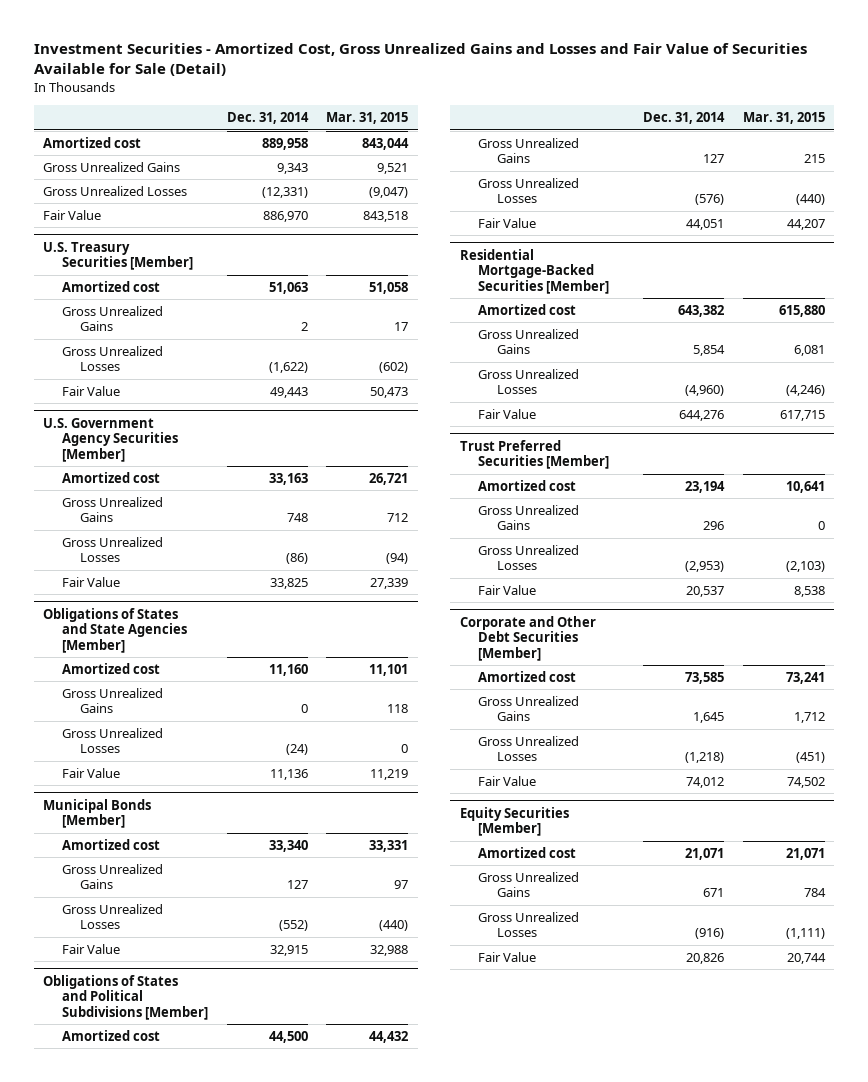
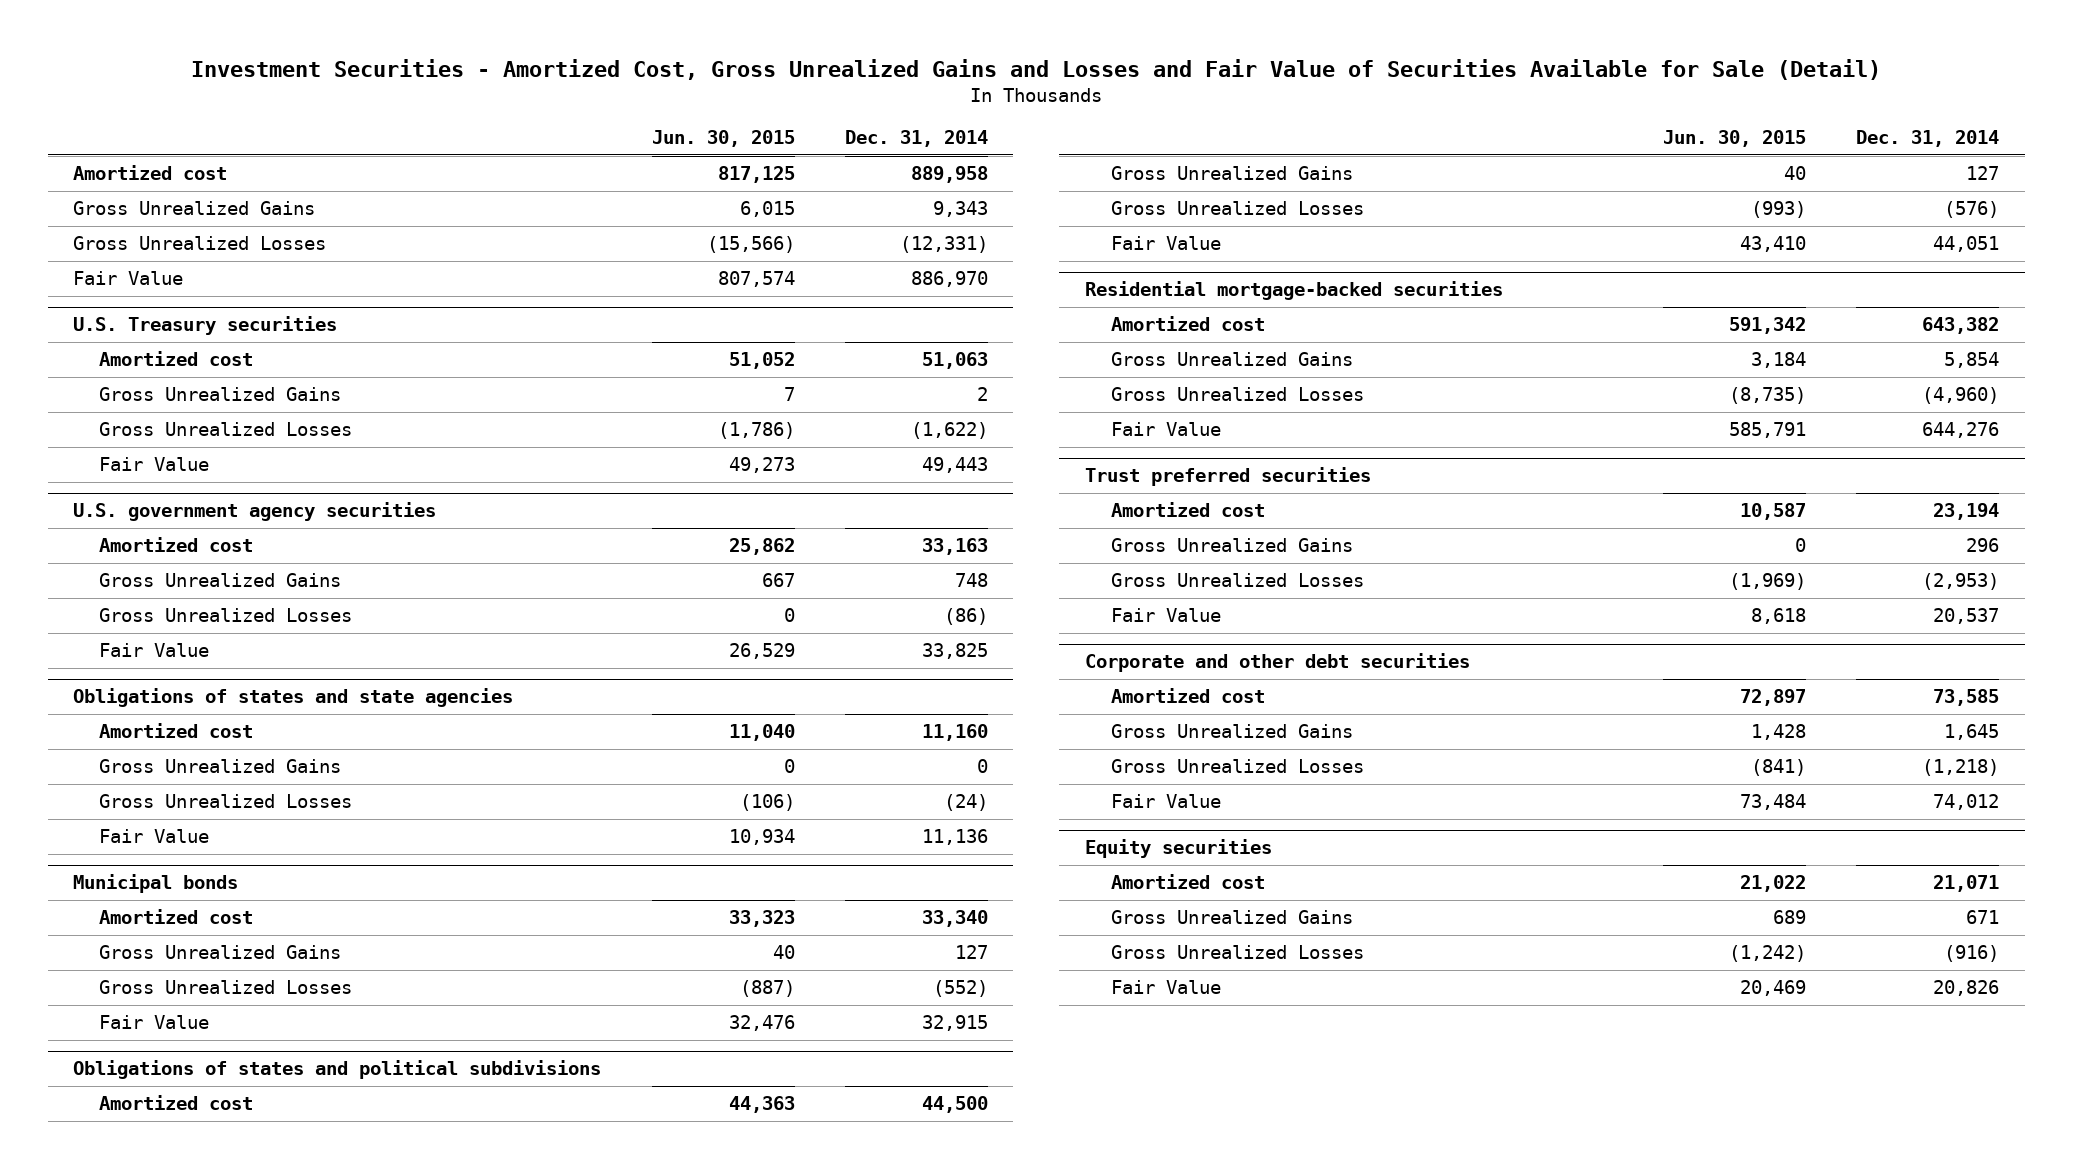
[326,111,409,124] Mar. 31, 2015 -> none
none -> [651,130,795,148] Jun. 30, 2015
[43,241,193,271] U.S. Treasury Securities [Member] -> [73,316,338,336] U.S. Treasury securities
[43,417,178,462] U.S. Government Agency Securities [Member] -> [73,502,437,522] U.S. government agency securities
[43,607,187,653] Obligations of States and State Agencies [Member] -> [73,688,514,708] Obligations of states and state agencies
[43,798,152,829] Municipal Bonds [Member] -> [73,874,239,894] Municipal bonds
[43,974,208,1020] Obligations of States and Political Subdivisions [Member] -> [73,1060,602,1080] Obligations of states and political subdivisions
[459,248,610,294] Residential Mortgage-Backed Securities [Member] -> [1084,281,1503,301] Residential mortgage-backed securities
[459,439,610,470] Trust Preferred Securities [Member] -> [1084,467,1371,487] Trust preferred securities
[459,615,596,661] Corporate and Other Debt Securities [Member] -> [1084,653,1470,673] Corporate and other debt securities
[459,806,569,837] Equity Securities [Member] -> [1084,839,1272,859] Equity securities

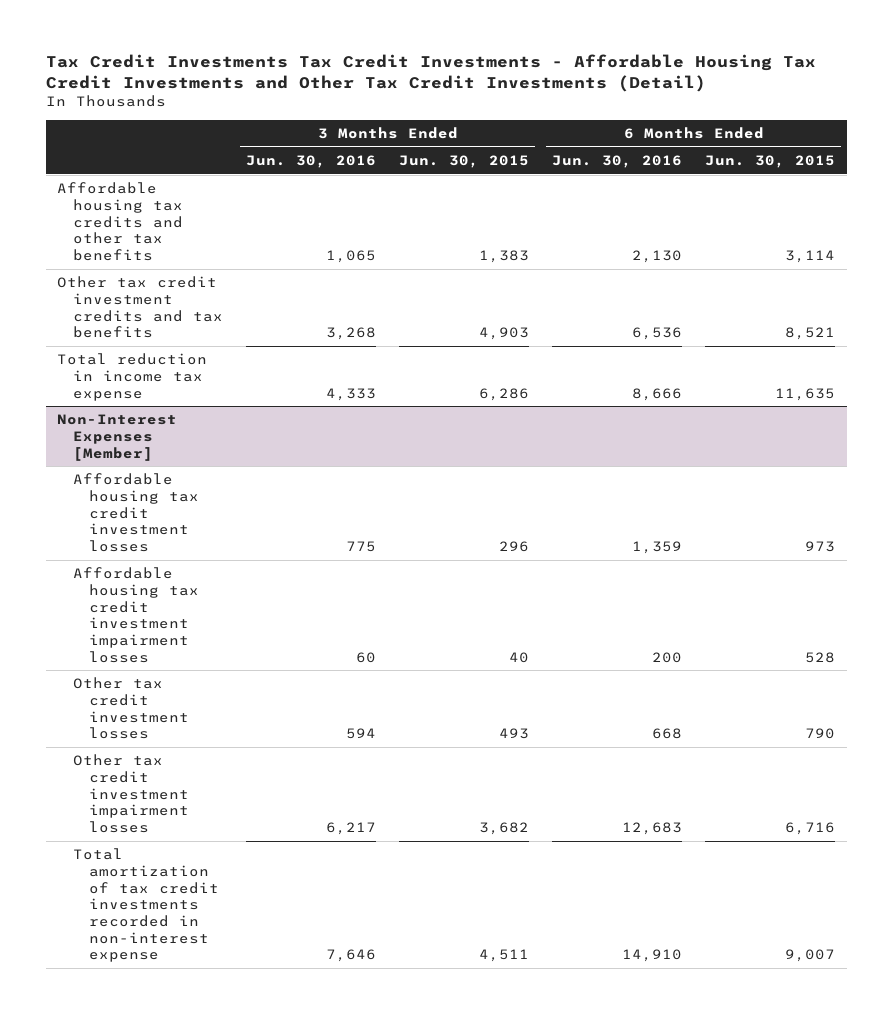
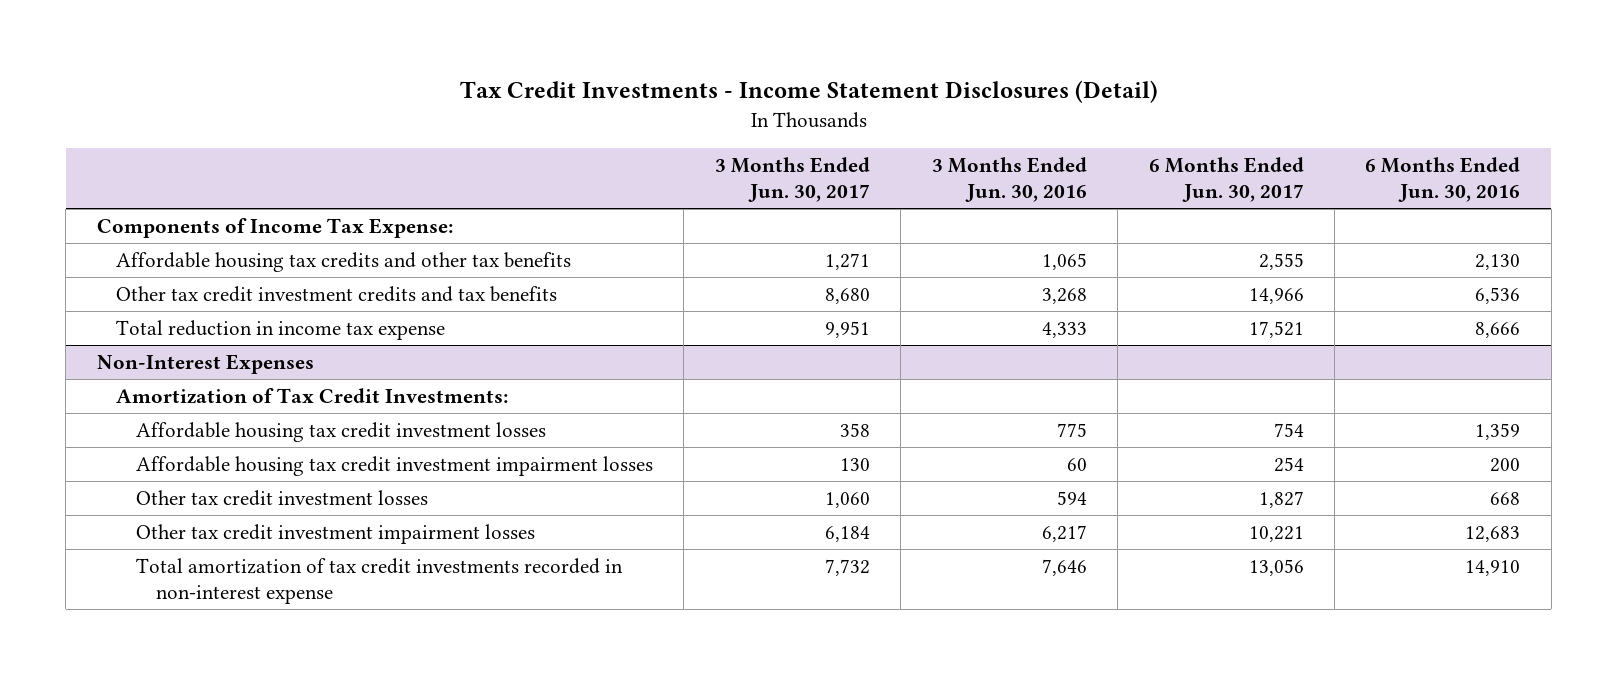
[45,53,816,92] Tax Credit Investments Tax Credit Investments - Affordable Housing Tax Credit Investments and Other Tax Credit Investments (Detail) -> [459,80,1158,104] Tax Credit Investments - Income Statement Disclosures (Detail)
[399,155,530,169] Jun. 30, 2015 -> none
[705,155,836,169] Jun. 30, 2015 -> none
none -> [714,156,870,202] 3 Months Ended Jun. 30, 2017
none -> [1148,156,1304,202] 6 Months Ended Jun. 30, 2017
none -> [96,217,453,238] Components of Income Tax Expense:
[57,414,178,461] Non-Interest Expenses [Member] -> [96,353,314,374] Non-Interest Expenses
none -> [116,387,509,404] Amortization of Tax Credit Investments:

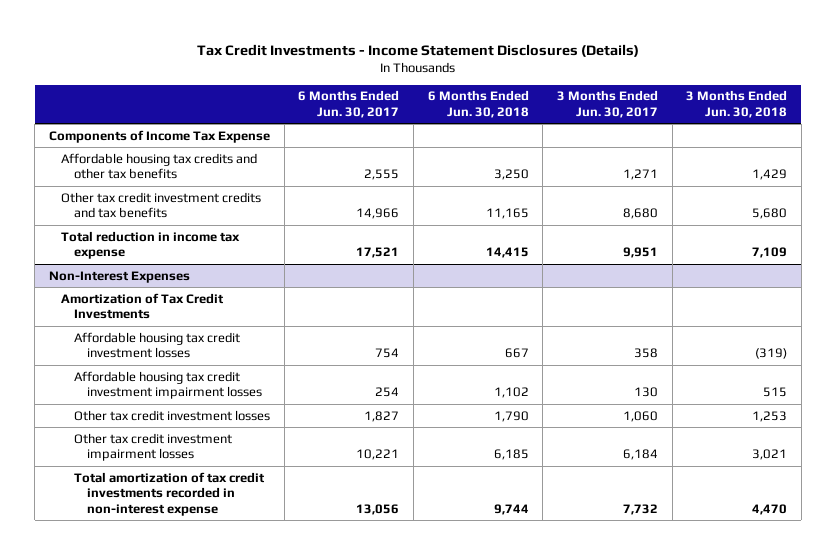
[459,80,1158,104] Tax Credit Investments - Income Statement Disclosures (Detail) -> [197,43,640,57] Tax Credit Investments - Income Statement Disclosures (Details)
[931,156,1087,202] 3 Months Ended Jun. 30, 2016 -> none
[1365,156,1521,202] 6 Months Ended Jun. 30, 2016 -> none
none -> [427,90,529,118] 6 Months Ended Jun. 30, 2018
none -> [686,90,788,118] 3 Months Ended Jun. 30, 2018
[96,217,453,238] Components of Income Tax Expense: -> [48,129,270,143] Components of Income Tax Expense
[116,387,509,404] Amortization of Tax Credit Investments: -> [61,292,225,320] Amortization of Tax Credit Investments

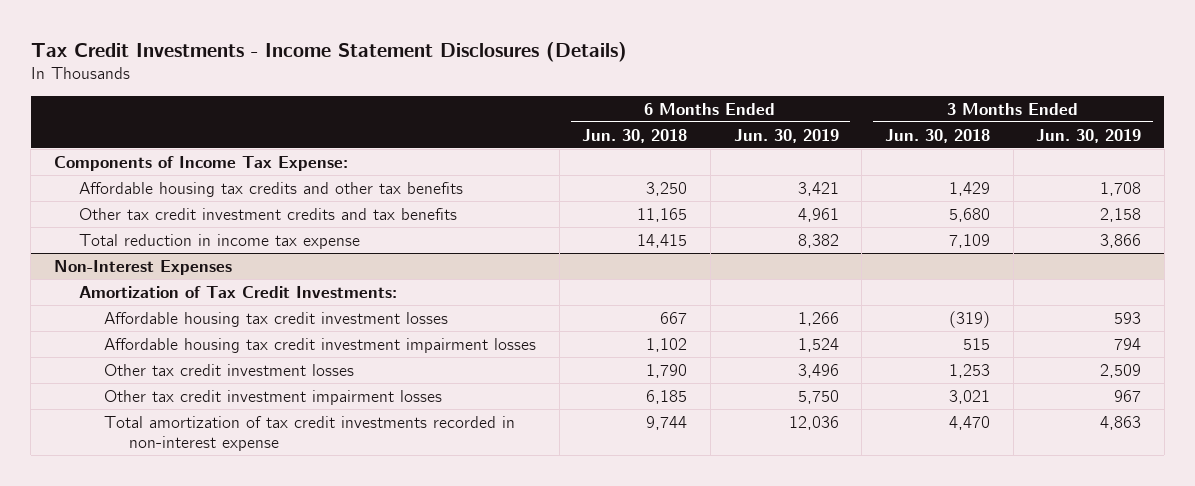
[298,90,400,118] 6 Months Ended Jun. 30, 2017 -> none
[556,90,658,118] 3 Months Ended Jun. 30, 2017 -> none
none -> [733,128,839,143] Jun. 30, 2019
none -> [1036,128,1142,143] Jun. 30, 2019
[48,129,270,143] Components of Income Tax Expense -> [53,155,348,171] Components of Income Tax Expense:
[61,292,225,320] Amortization of Tax Credit Investments -> [78,285,397,298] Amortization of Tax Credit Investments:

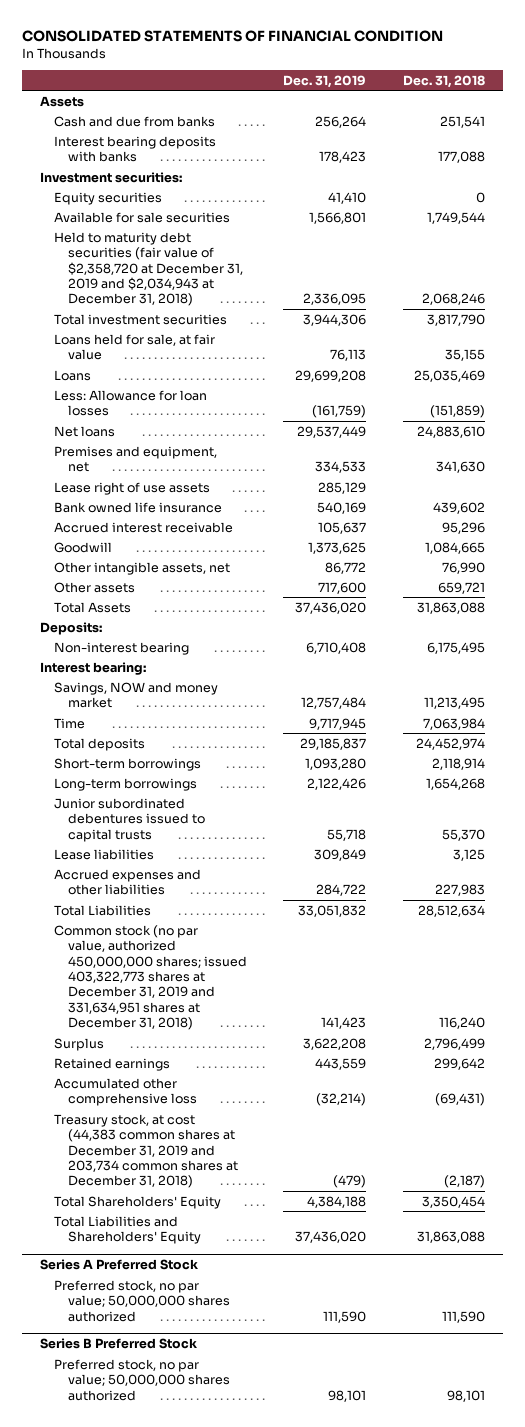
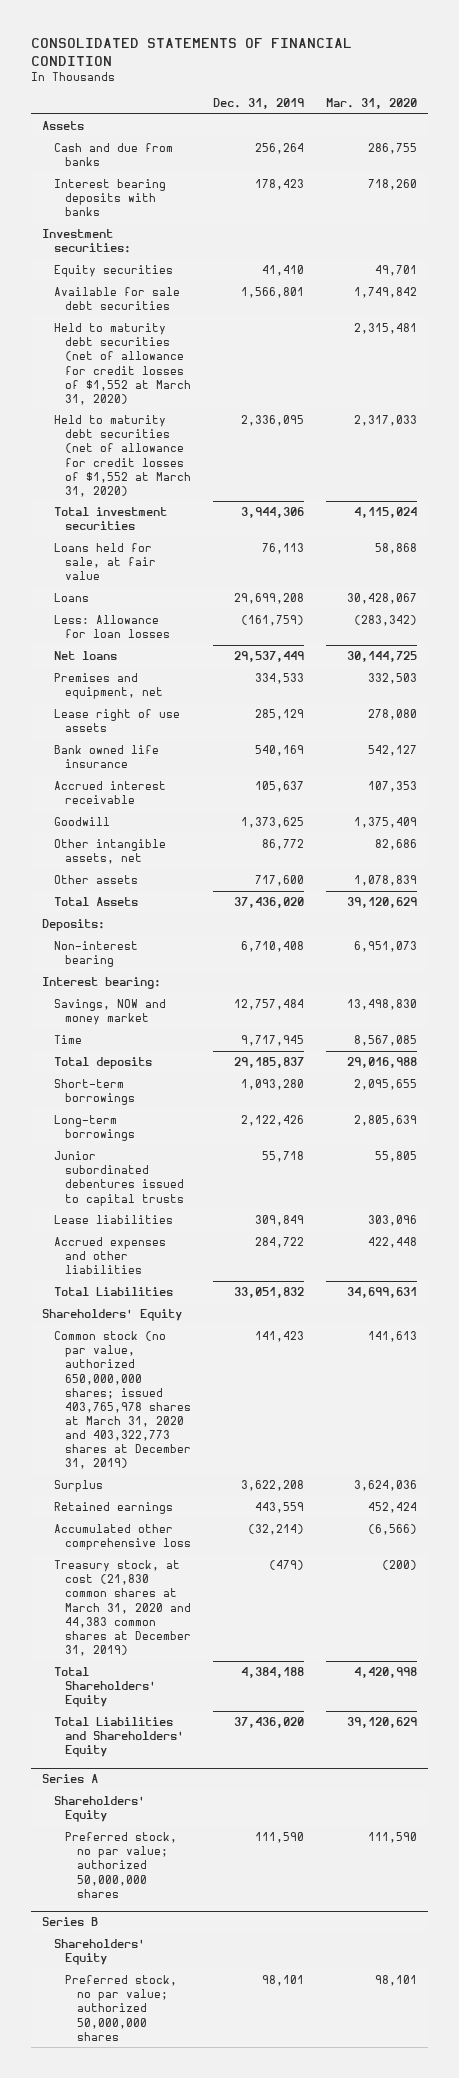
[402,74,485,88] Dec. 31, 2018 -> none
none -> [326,97,418,109] Mar. 31, 2020
[53,211,230,223] Available for sale securities -> [53,287,180,311] Available for sale debt securities
none -> [53,323,192,405] Held to maturity debt securities (net of allowance for credit losses of $1,552 at March 31, 2020)
[53,231,243,307] Held to maturity debt securities (fair value of $2,358,720 at December 31, 2019 and $2,034,943 at December 31, 2018) -> [53,415,192,497] Held to maturity debt securities (net of allowance for credit losses of $1,552 at March 31, 2020)
none -> [42,1309,183,1322] Shareholders' Equity
[53,924,247,1031] Common stock (no par value, authorized 450,000,000 shares; issued 403,322,773 shares at December 31, 2019 and 331,634,951 shares at December 31, 2018) -> [53,1331,192,1470] Common stock (no par value, authorized 650,000,000 shares; issued 403,765,978 shares at March 31, 2020 and 403,322,773 shares at December 31, 2019)
[53,1113,238,1189] Treasury stock, at cost (44,383 common shares at December 31, 2019 and 203,734 common shares at December 31, 2018) -> [53,1560,192,1656] Treasury stock, at cost (21,830 common shares at March 31, 2020 and 44,383 common shares at December 31, 2019)
[39,1259,198,1271] Series A Preferred Stock -> [42,1774,99,1784] Series A
none -> [53,1796,145,1823] Shareholders' Equity
[53,1279,230,1322] Preferred stock, no par value; 50,000,000 shares authorized -> [65,1832,178,1898] Preferred stock, no par value; authorized 50,000,000 shares
[39,1338,197,1350] Series B Preferred Stock -> [42,1917,99,1927] Series B
none -> [53,1939,145,1966] Shareholders' Equity
[53,1358,230,1401] Preferred stock, no par value; 50,000,000 shares authorized -> [65,1975,178,2041] Preferred stock, no par value; authorized 50,000,000 shares

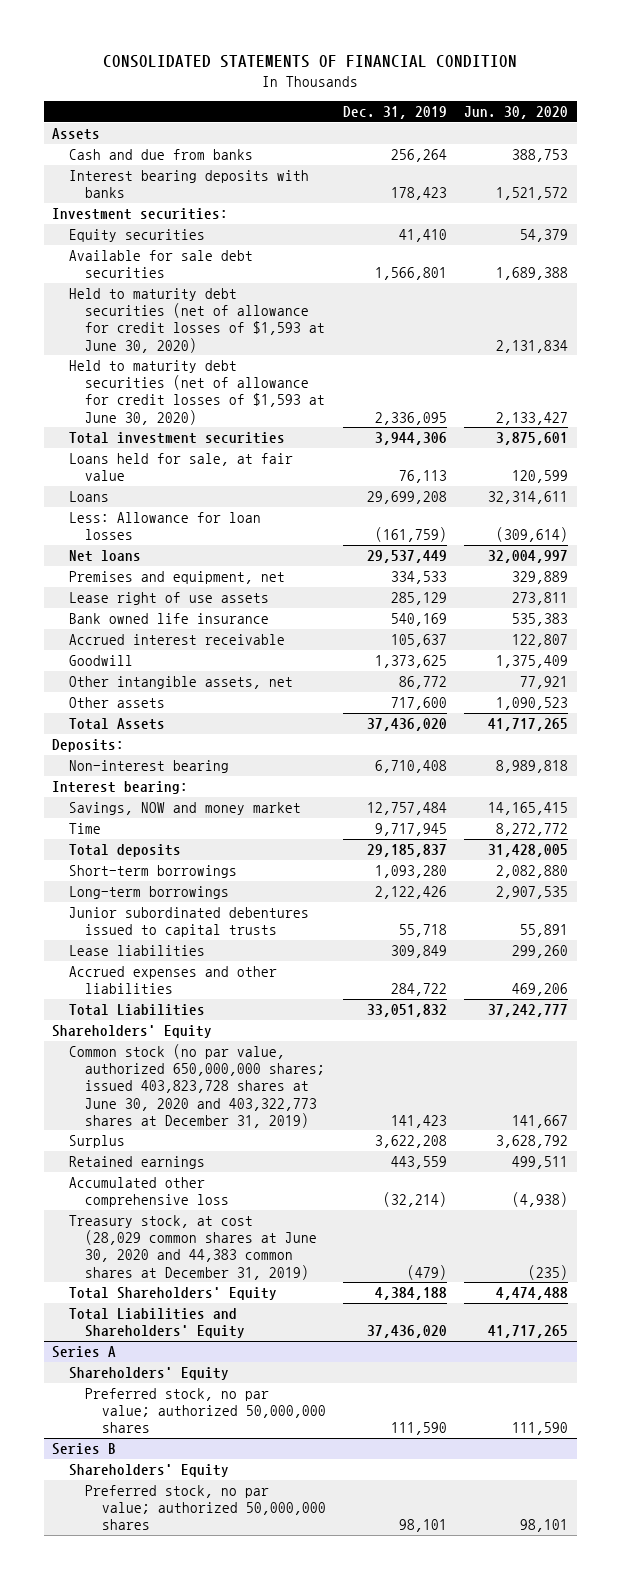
[326,97,418,109] Mar. 31, 2020 -> none
none -> [464,105,569,119] Jun. 30, 2020
[53,323,192,405] Held to maturity debt securities (net of allowance for credit losses of $1,552 at March 31, 2020) -> [68,288,326,353] Held to maturity debt securities (net of allowance for credit losses of $1,593 at June 30, 2020)
[53,415,192,497] Held to maturity debt securities (net of allowance for credit losses of $1,552 at March 31, 2020) -> [68,360,326,425] Held to maturity debt securities (net of allowance for credit losses of $1,593 at June 30, 2020)
[53,1331,192,1470] Common stock (no par value, authorized 650,000,000 shares; issued 403,765,978 shares at March 31, 2020 and 403,322,773 shares at December 31, 2019) -> [68,1044,326,1128] Common stock (no par value, authorized 650,000,000 shares; issued 403,823,728 shares at June 30, 2020 and 403,322,773 shares at December 31, 2019)
[53,1560,192,1656] Treasury stock, at cost (21,830 common shares at March 31, 2020 and 44,383 common shares at December 31, 2019) -> [68,1215,318,1280] Treasury stock, at cost (28,029 common shares at June 30, 2020 and 44,383 common shares at December 31, 2019)

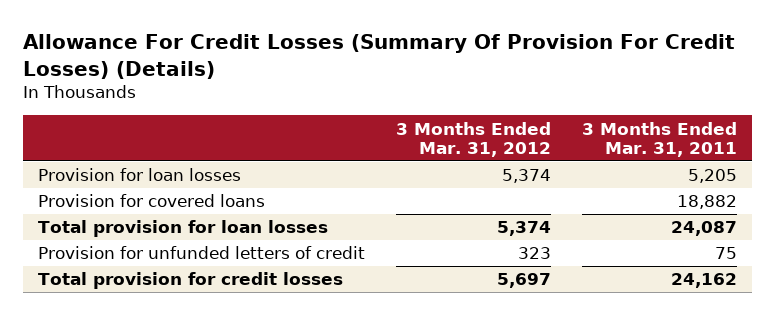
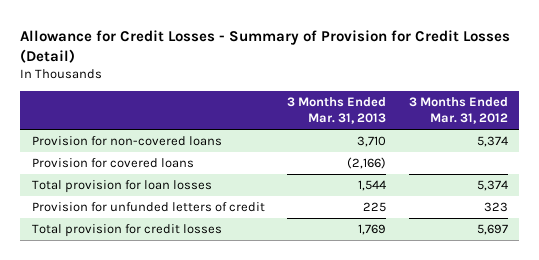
[22,34,735,79] Allowance For Credit Losses (Summary Of Provision For Credit Losses) (Details) -> [20,29,511,63] Allowance for Credit Losses - Summary of Provision for Credit Losses (Detail)
[581,121,737,158] 3 Months Ended Mar. 31, 2011 -> none
none -> [287,97,387,125] 3 Months Ended Mar. 31, 2013
[38,168,242,182] Provision for loan losses -> [31,135,222,146] Provision for non-covered loans

